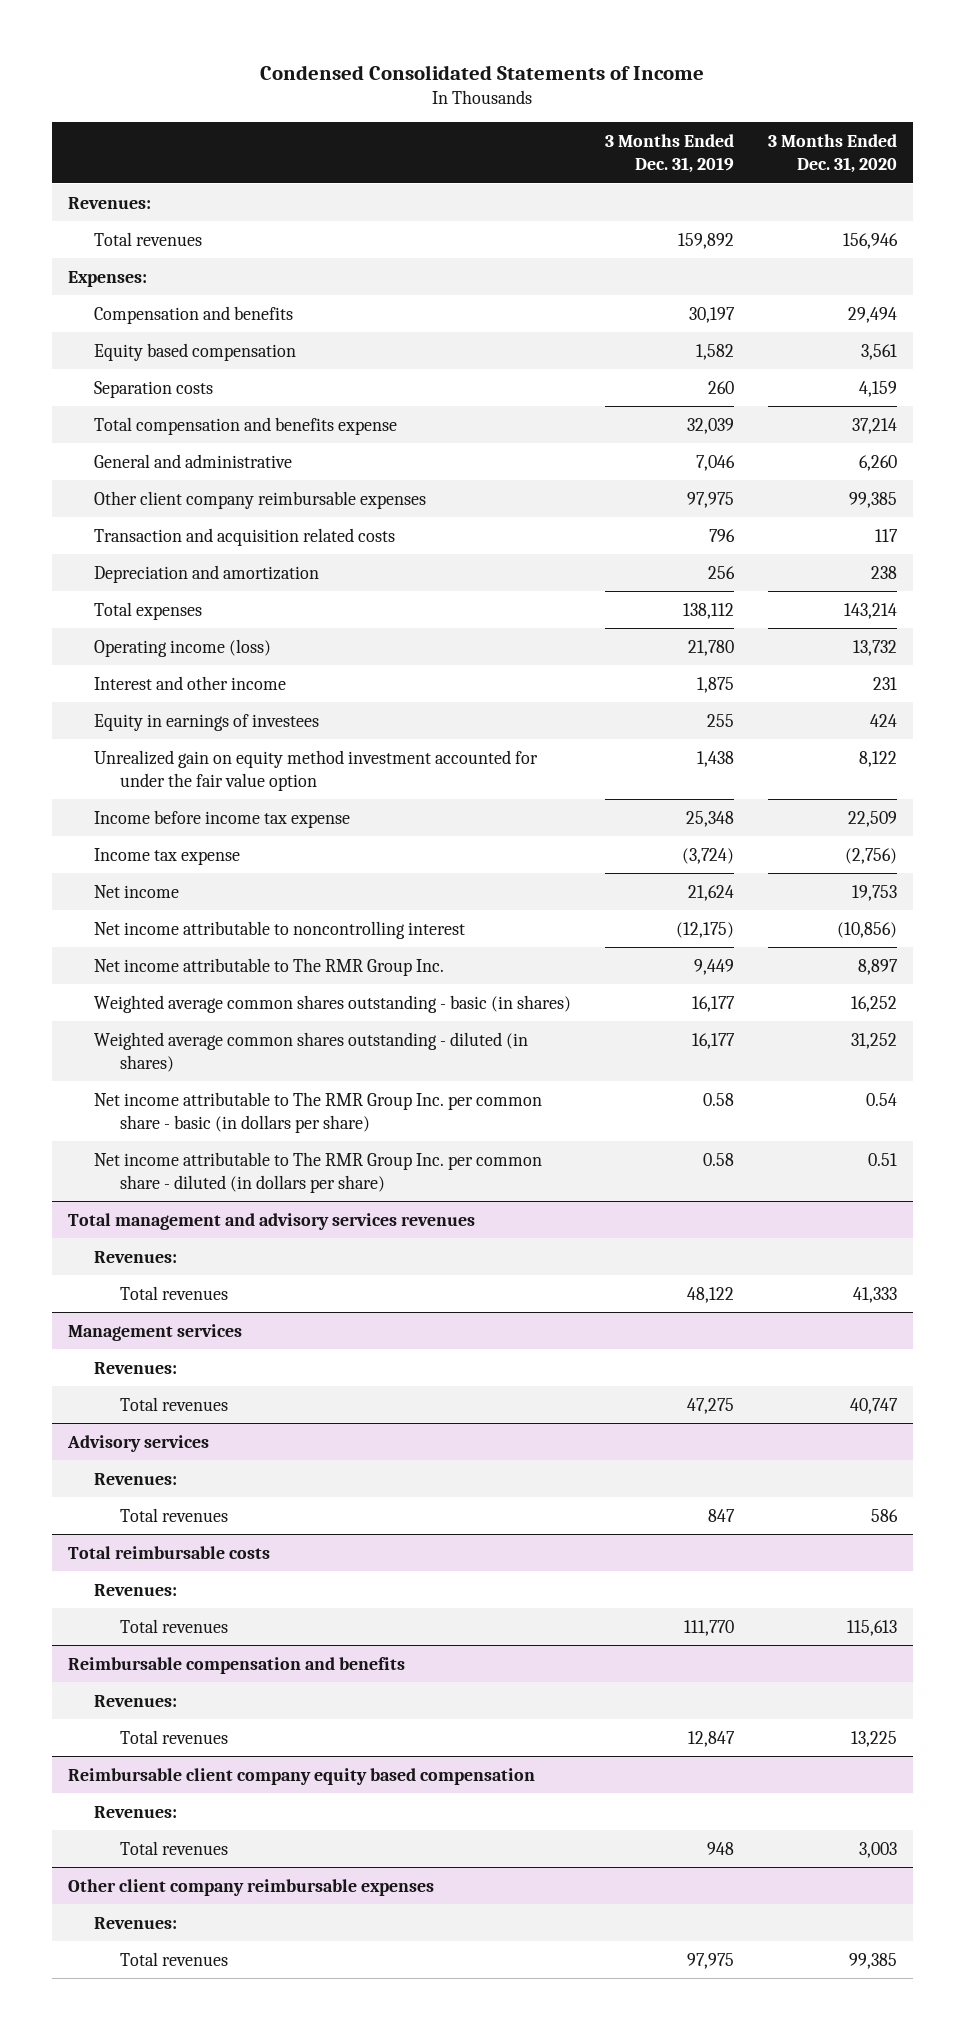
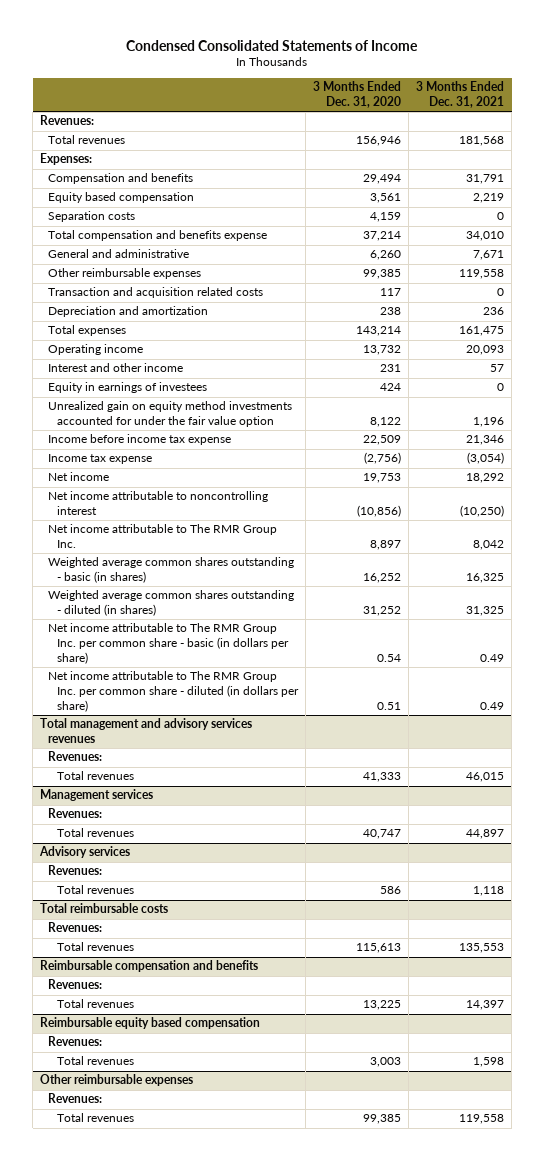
[605,134,735,174] 3 Months Ended Dec. 31, 2019 -> none
none -> [415,81,504,109] 3 Months Ended Dec. 31, 2021
[94,490,427,509] Other client company reimbursable expenses -> [48,268,202,280] Other reimbursable expenses
[94,638,272,657] Operating income (loss) -> [48,344,144,356] Operating income
[94,749,539,791] Unrealized gain on equity method investment accounted for under the fair value option -> [48,401,293,428] Unrealized gain on equity method investments accounted for under the fair value option
[68,1767,536,1785] Reimbursable client company equity based compensation -> [40,1017,261,1030] Reimbursable equity based compensation
[68,1878,435,1896] Other client company reimbursable expenses -> [40,1074,194,1087] Other reimbursable expenses

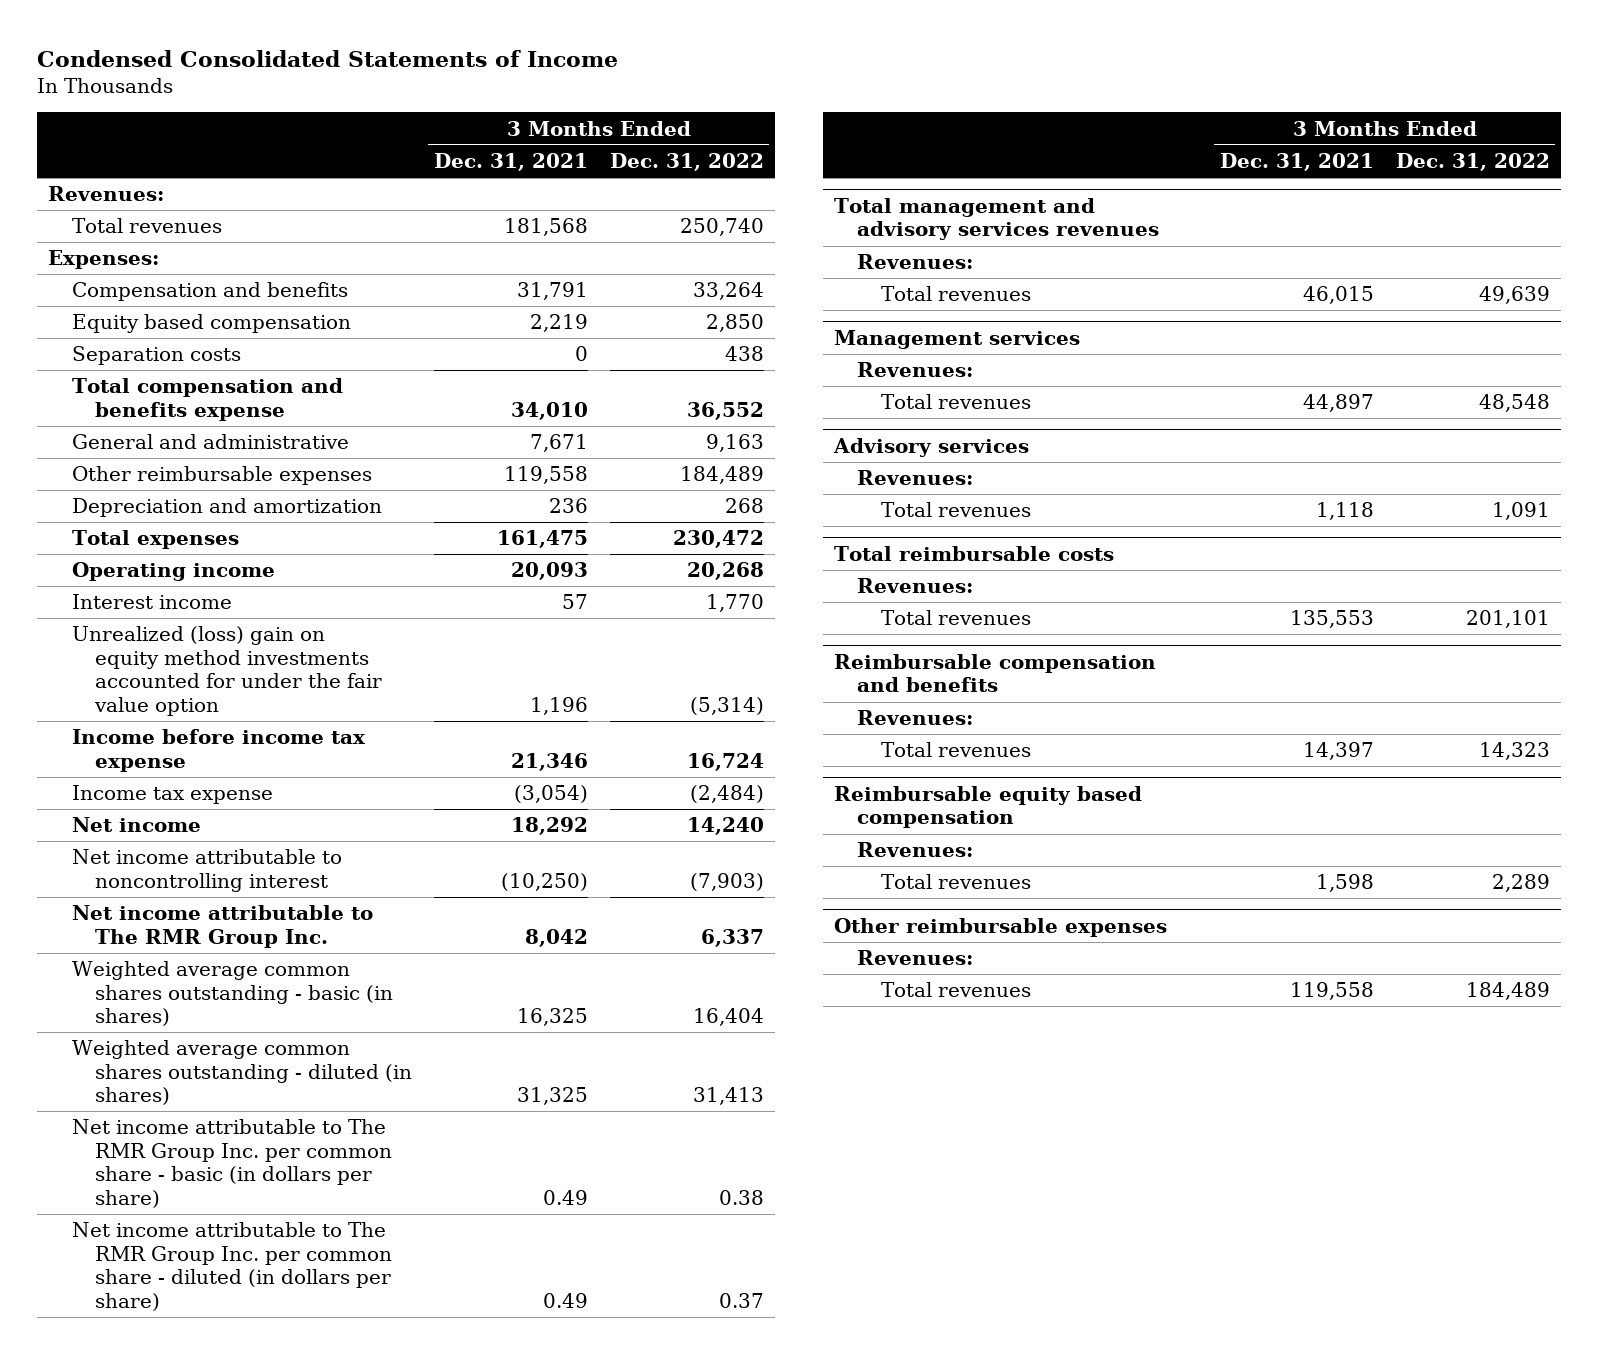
[312,81,401,109] 3 Months Ended Dec. 31, 2020 -> none
none -> [609,153,764,172] Dec. 31, 2022
[48,287,264,299] Transaction and acquisition related costs -> none
[48,382,208,394] Equity in earnings of investees -> none
[48,363,184,373] Interest and other income -> [71,594,232,610] Interest income
[48,401,293,428] Unrealized gain on equity method investments accounted for under the fair value option -> [71,626,382,716] Unrealized (loss) gain on equity method investments accounted for under the fair value option

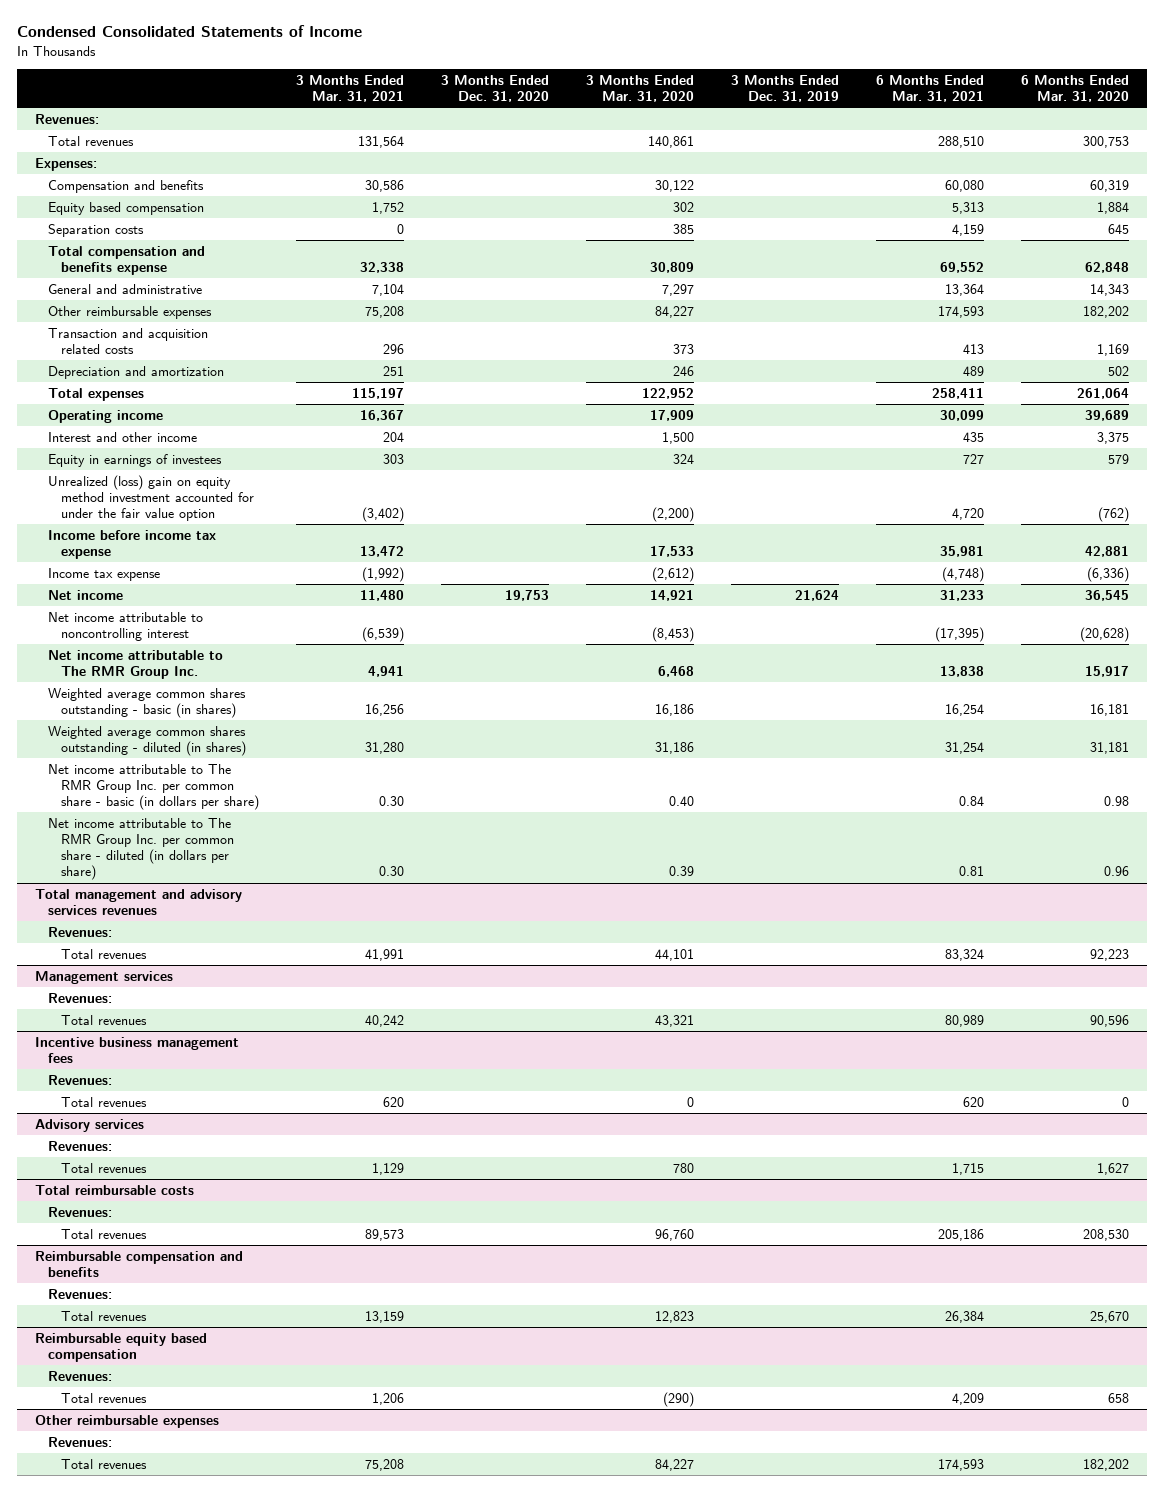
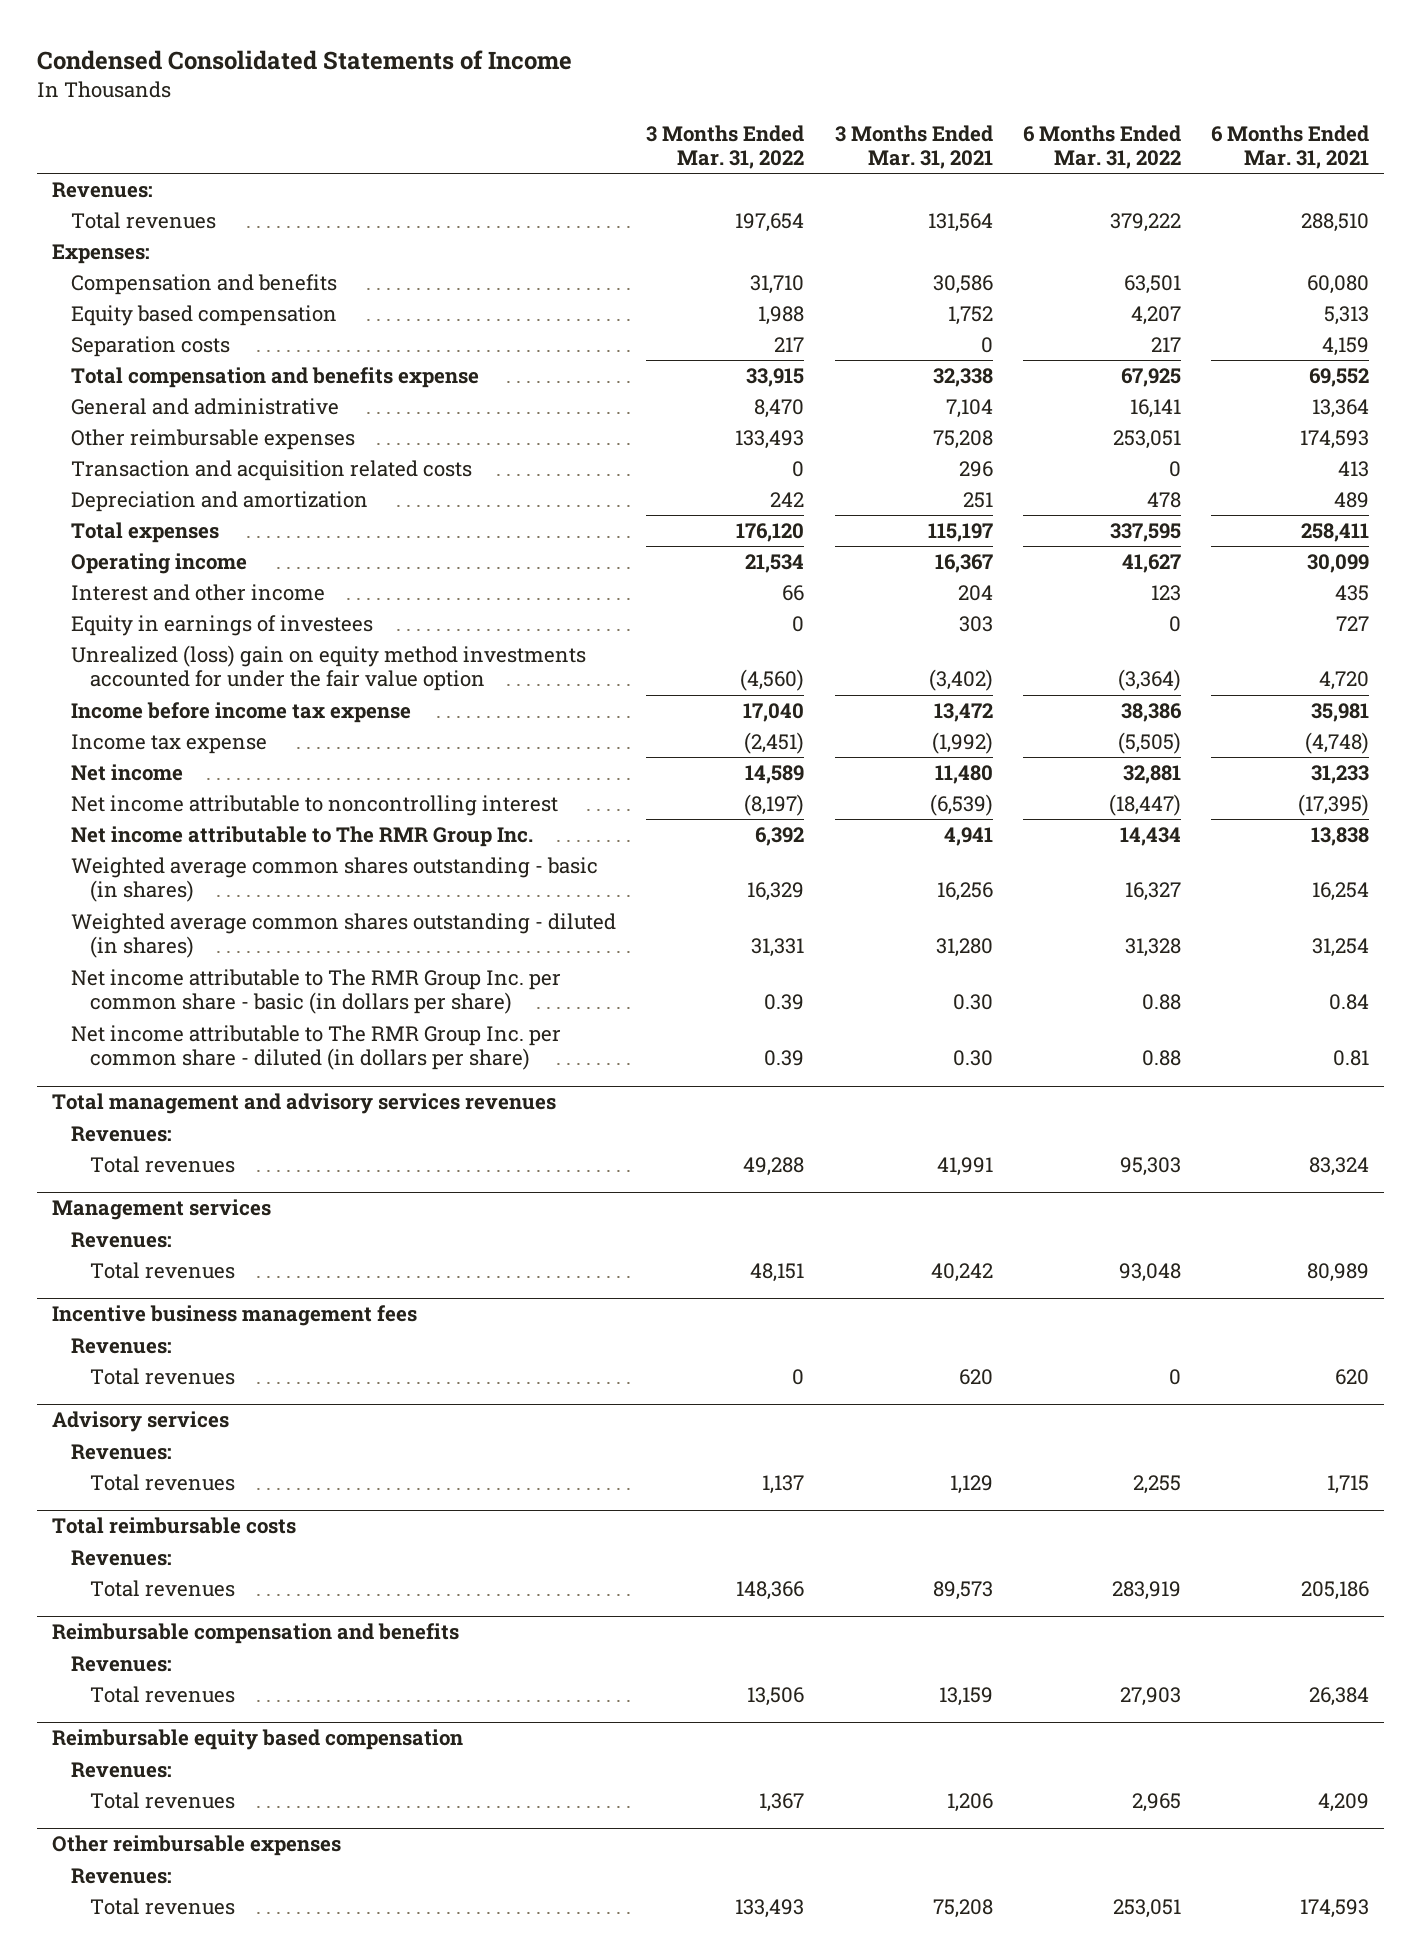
[440,74,549,102] 3 Months Ended Dec. 31, 2020 -> none
[585,74,694,102] 3 Months Ended Mar. 31, 2020 -> none
[730,74,839,102] 3 Months Ended Dec. 31, 2019 -> none
[1020,74,1129,102] 6 Months Ended Mar. 31, 2020 -> none
none -> [646,124,805,169] 3 Months Ended Mar. 31, 2022
none -> [1022,124,1181,169] 6 Months Ended Mar. 31, 2022
[48,474,254,522] Unrealized (loss) gain on equity method investment accounted for under the fair value option -> [70,645,586,692] Unrealized (loss) gain on equity method investments accounted for under the fair value option

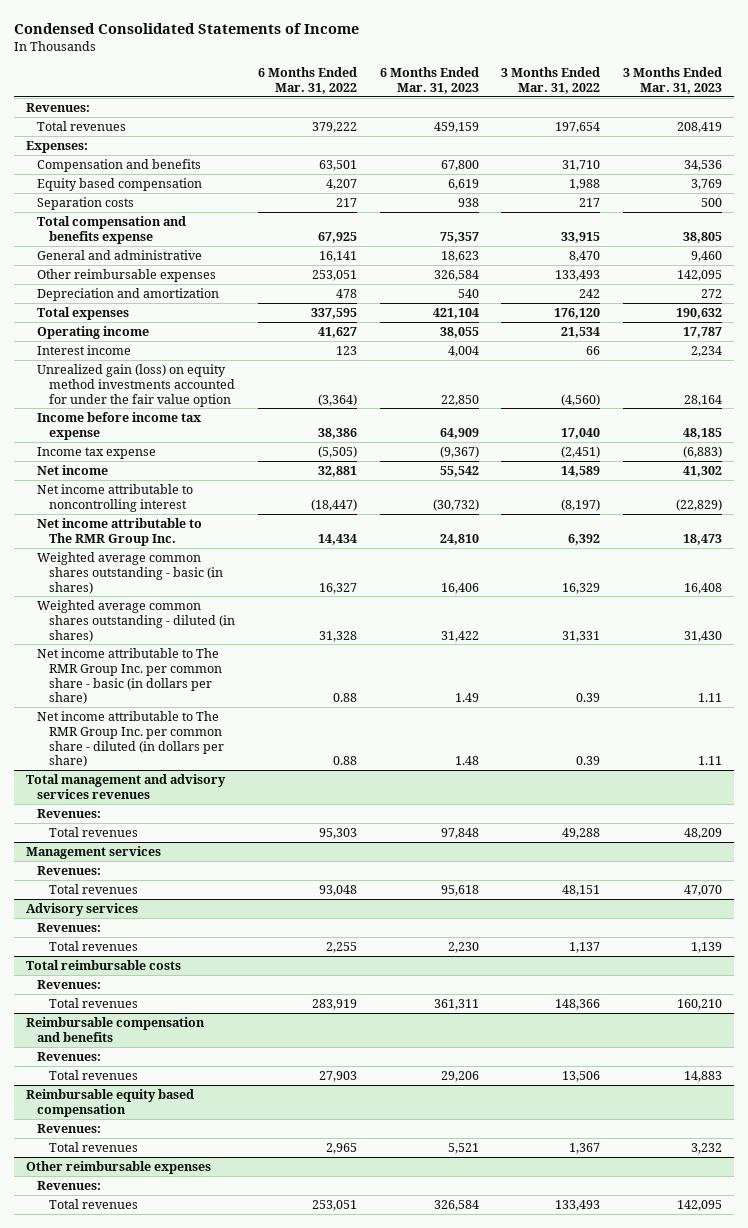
[834,124,993,169] 3 Months Ended Mar. 31, 2021 -> none
[1211,124,1370,169] 6 Months Ended Mar. 31, 2021 -> none
none -> [379,66,479,94] 6 Months Ended Mar. 31, 2023
none -> [623,66,723,94] 3 Months Ended Mar. 31, 2023
[70,460,472,482] Transaction and acquisition related costs -> none
[70,615,373,637] Equity in earnings of investees -> none
[70,584,325,602] Interest and other income -> [37,344,132,355] Interest income
[70,645,586,692] Unrealized (loss) gain on equity method investments accounted for under the fair value option -> [37,363,235,407] Unrealized gain (loss) on equity method investments accounted for under the fair value option
[51,1305,417,1327] Incentive business management fees -> none
[70,1338,172,1355] Revenues: -> none
[90,1368,236,1386] Total revenues -> none

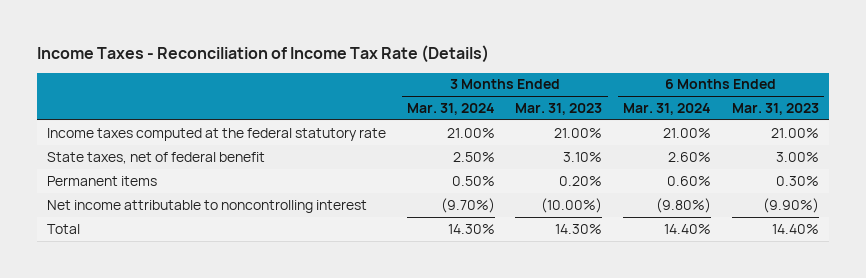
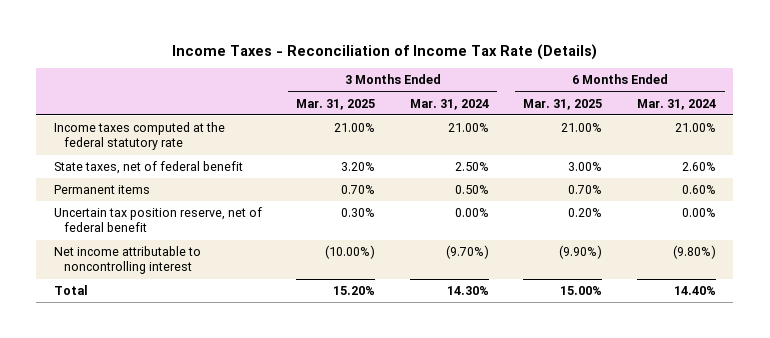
[515,102,603,115] Mar. 31, 2023 -> none
[731,102,819,115] Mar. 31, 2023 -> none
none -> [296,98,376,110] Mar. 31, 2025
none -> [523,98,603,110] Mar. 31, 2025
none -> [53,207,262,233] Uncertain tax position reserve, net of federal benefit

